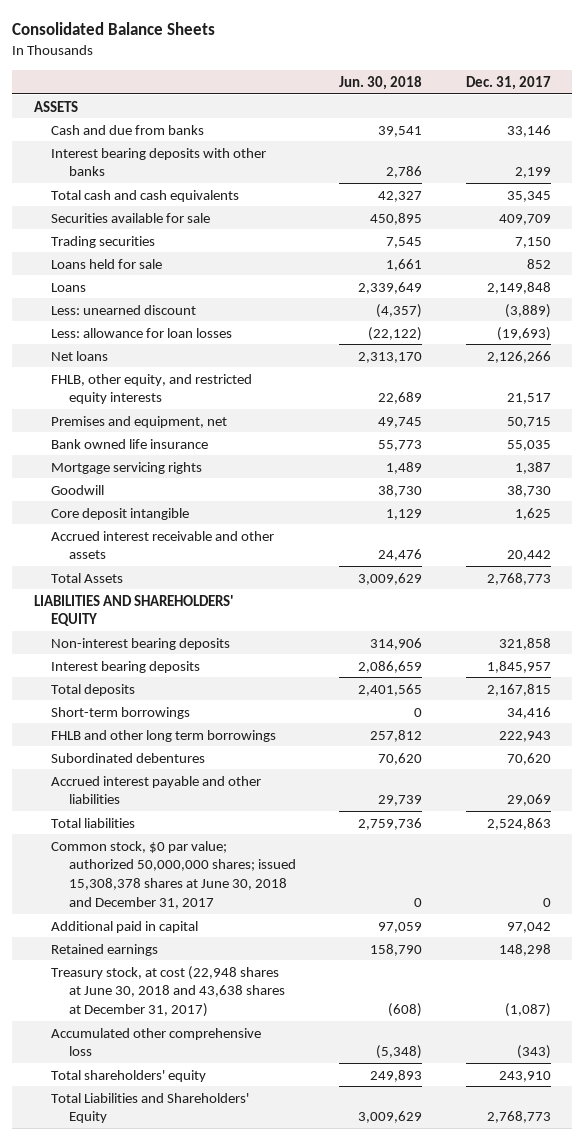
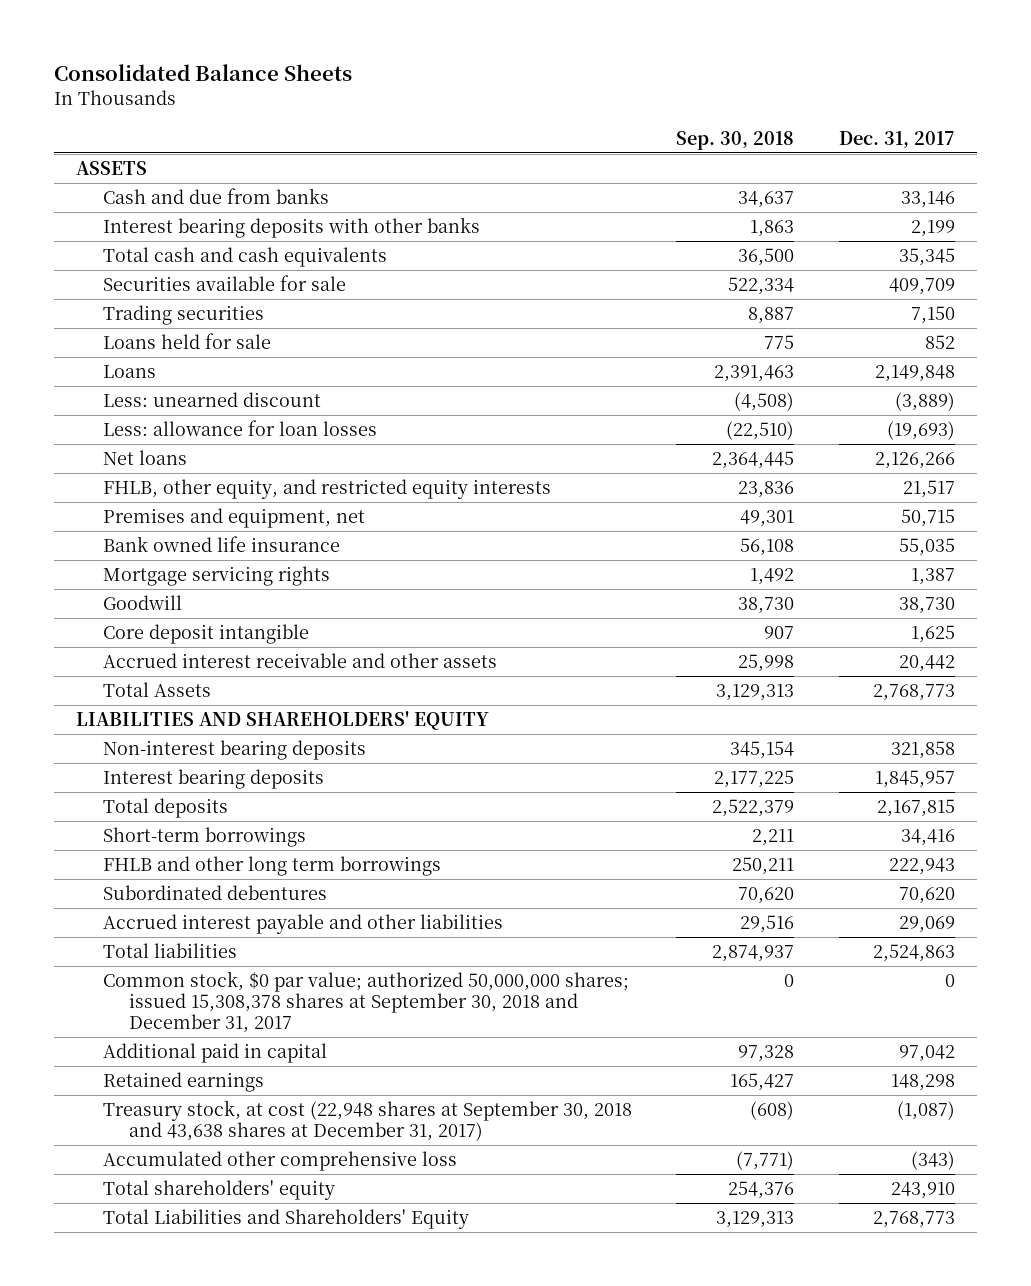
[339,75,423,90] Jun. 30, 2018 -> none
none -> [676,130,795,150] Sep. 30, 2018
[51,840,296,909] Common stock, $0 par value; authorized 50,000,000 shares; issued 15,308,378 shares at June 30, 2018 and December 31, 2017 -> [102,971,629,1033] Common stock, $0 par value; authorized 50,000,000 shares; issued 15,308,378 shares at September 30, 2018 and December 31, 2017
[51,965,285,1018] Treasury stock, at cost (22,948 shares at June 30, 2018 and 43,638 shares at December 31, 2017) -> [102,1100,632,1142] Treasury stock, at cost (22,948 shares at September 30, 2018 and 43,638 shares at December 31, 2017)

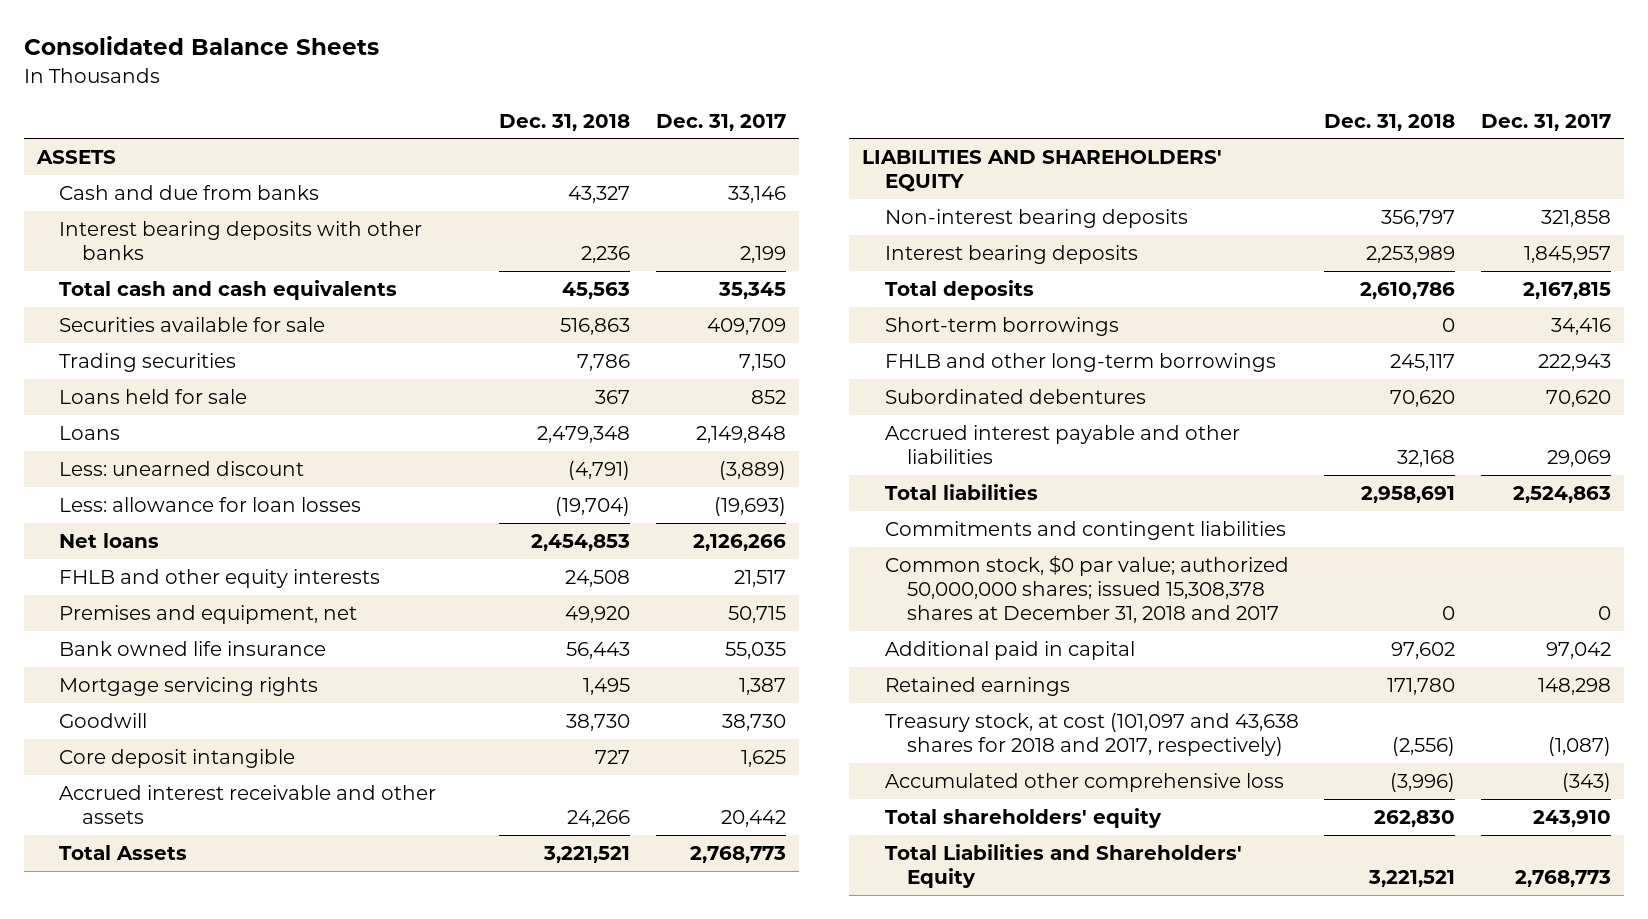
[676,130,795,150] Sep. 30, 2018 -> none
none -> [499,113,631,131] Dec. 31, 2018
[102,479,551,500] FHLB, other equity, and restricted equity interests -> [59,568,381,588] FHLB and other equity interests
[102,856,441,877] FHLB and other long term borrowings -> [884,352,1276,372] FHLB and other long-term borrowings
none -> [884,520,1286,540] Commitments and contingent liabilities
[102,971,629,1033] Common stock, $0 par value; authorized 50,000,000 shares; issued 15,308,378 shares at September 30, 2018 and December 31, 2017 -> [884,554,1289,624] Common stock, $0 par value; authorized 50,000,000 shares; issued 15,308,378 shares at December 31, 2018 and 2017
[102,1100,632,1142] Treasury stock, at cost (22,948 shares at September 30, 2018 and 43,638 shares at December 31, 2017) -> [884,712,1299,757] Treasury stock, at cost (101,097 and 43,638 shares for 2018 and 2017, respectively)

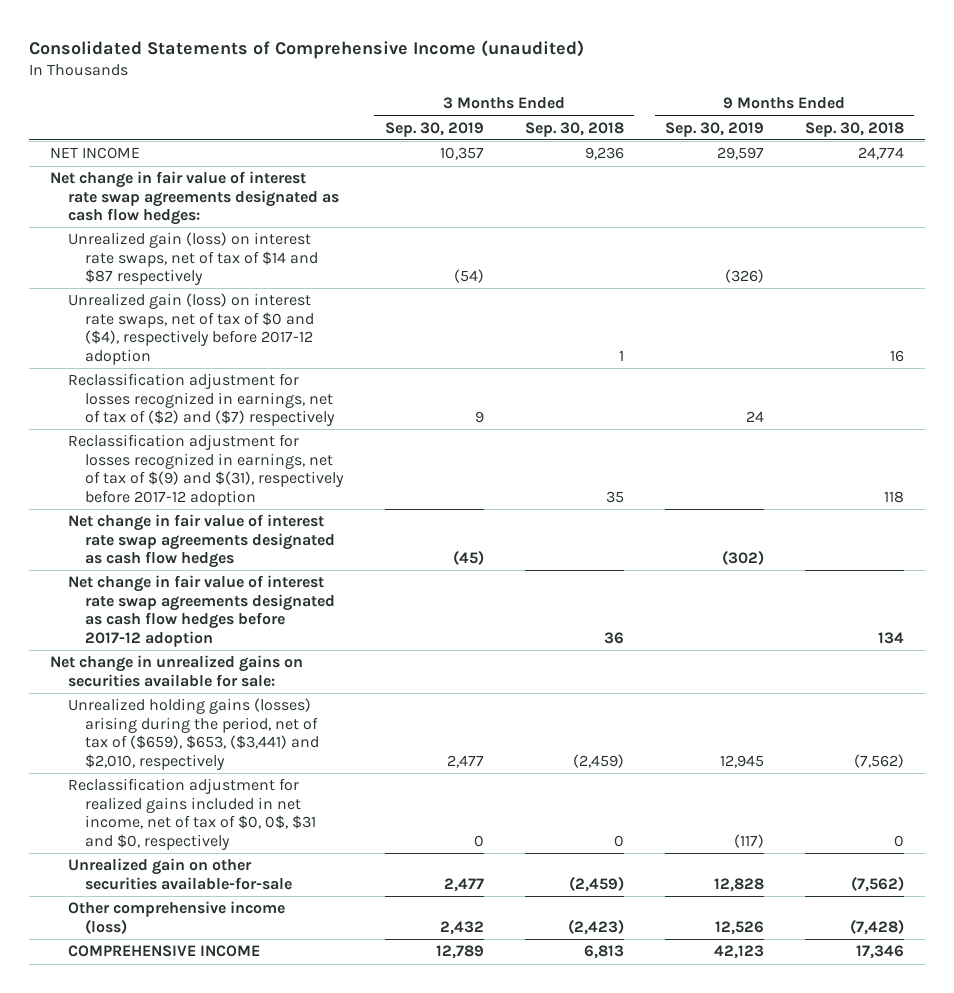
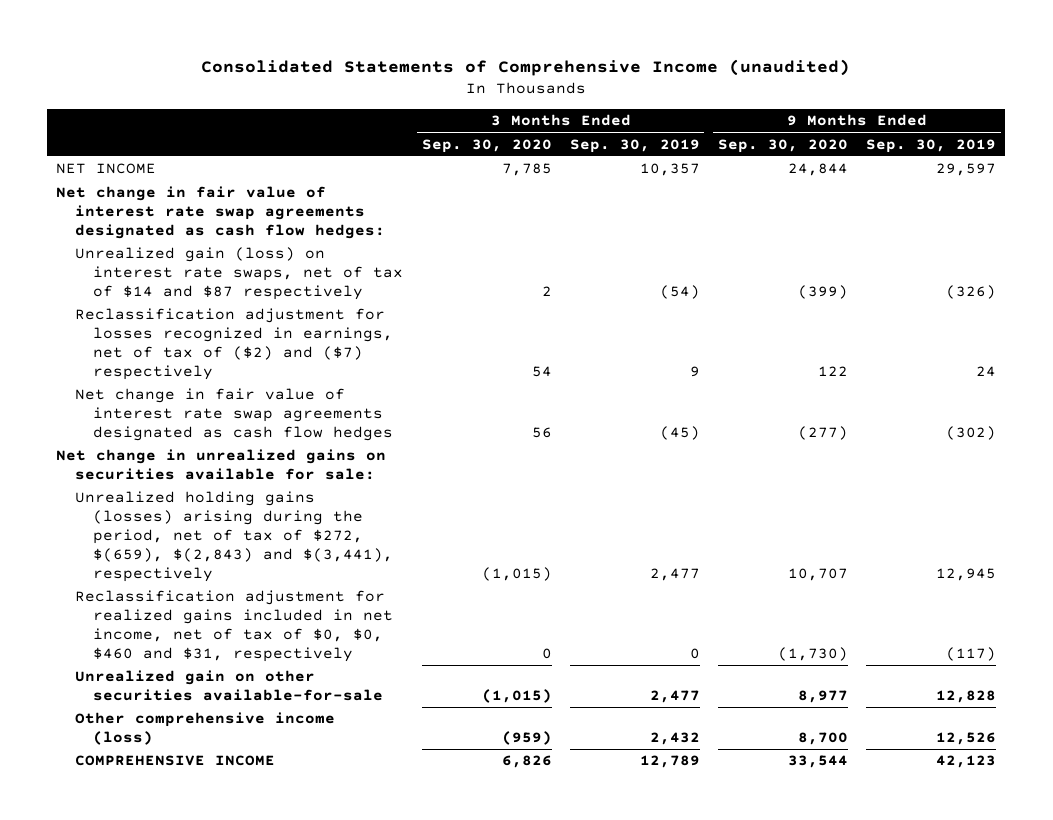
[524,121,624,137] Sep. 30, 2018 -> none
[805,121,905,137] Sep. 30, 2018 -> none
none -> [421,138,552,153] Sep. 30, 2020
none -> [717,138,848,153] Sep. 30, 2020
[67,293,315,365] Unrealized gain (loss) on interest rate swaps, net of tax of $0 and ($4), respectively before 2017-12 adoption -> none
[67,434,345,506] Reclassification adjustment for losses recognized in earnings, net of tax of $(9) and $(31), respectively before 2017-12 adoption -> none
[67,575,336,647] Net change in fair value of interest rate swap agreements designated as cash flow hedges before 2017-12 adoption -> none
[67,698,320,770] Unrealized holding gains (losses) arising during the period, net of tax of ($659), $653, ($3,441) and $2,010, respectively -> [74,491,394,582] Unrealized holding gains (losses) arising during the period, net of tax of $272, $(659), $(2,843) and $(3,441), respectively
[67,778,317,850] Reclassification adjustment for realized gains included in net income, net of tax of $0, 0$, $31 and $0, respectively -> [74,590,394,663] Reclassification adjustment for realized gains included in net income, net of tax of $0, $0, $460 and $31, respectively

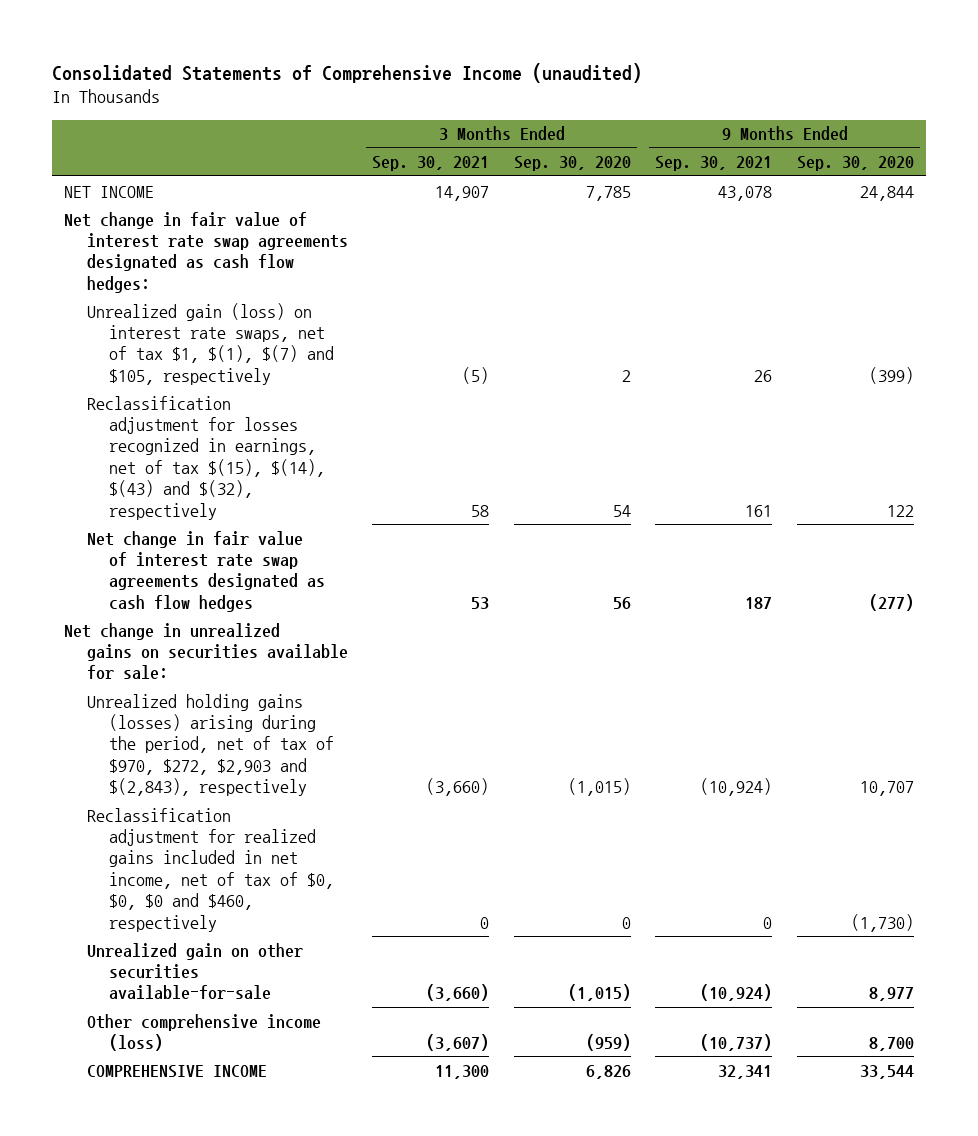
[569,138,700,153] Sep. 30, 2019 -> none
[866,138,997,153] Sep. 30, 2019 -> none
none -> [372,156,490,172] Sep. 30, 2021
none -> [655,156,773,172] Sep. 30, 2021
[74,247,404,301] Unrealized gain (loss) on interest rate swaps, net of tax of $14 and $87 respectively -> [86,302,335,385] Unrealized gain (loss) on interest rate swaps, net of tax $1, $(1), $(7) and $105, respectively
[74,308,394,381] Reclassification adjustment for losses recognized in earnings, net of tax of ($2) and ($7) respectively -> [86,395,326,520] Reclassification adjustment for losses recognized in earnings, net of tax $(15), $(14), $(43) and $(32), respectively
[74,491,394,582] Unrealized holding gains (losses) arising during the period, net of tax of $272, $(659), $(2,843) and $(3,441), respectively -> [86,693,335,797] Unrealized holding gains (losses) arising during the period, net of tax of $970, $272, $2,903 and $(2,843), respectively
[74,590,394,663] Reclassification adjustment for realized gains included in net income, net of tax of $0, $0, $460 and $31, respectively -> [86,807,335,932] Reclassification adjustment for realized gains included in net income, net of tax of $0, $0, $0 and $460, respectively

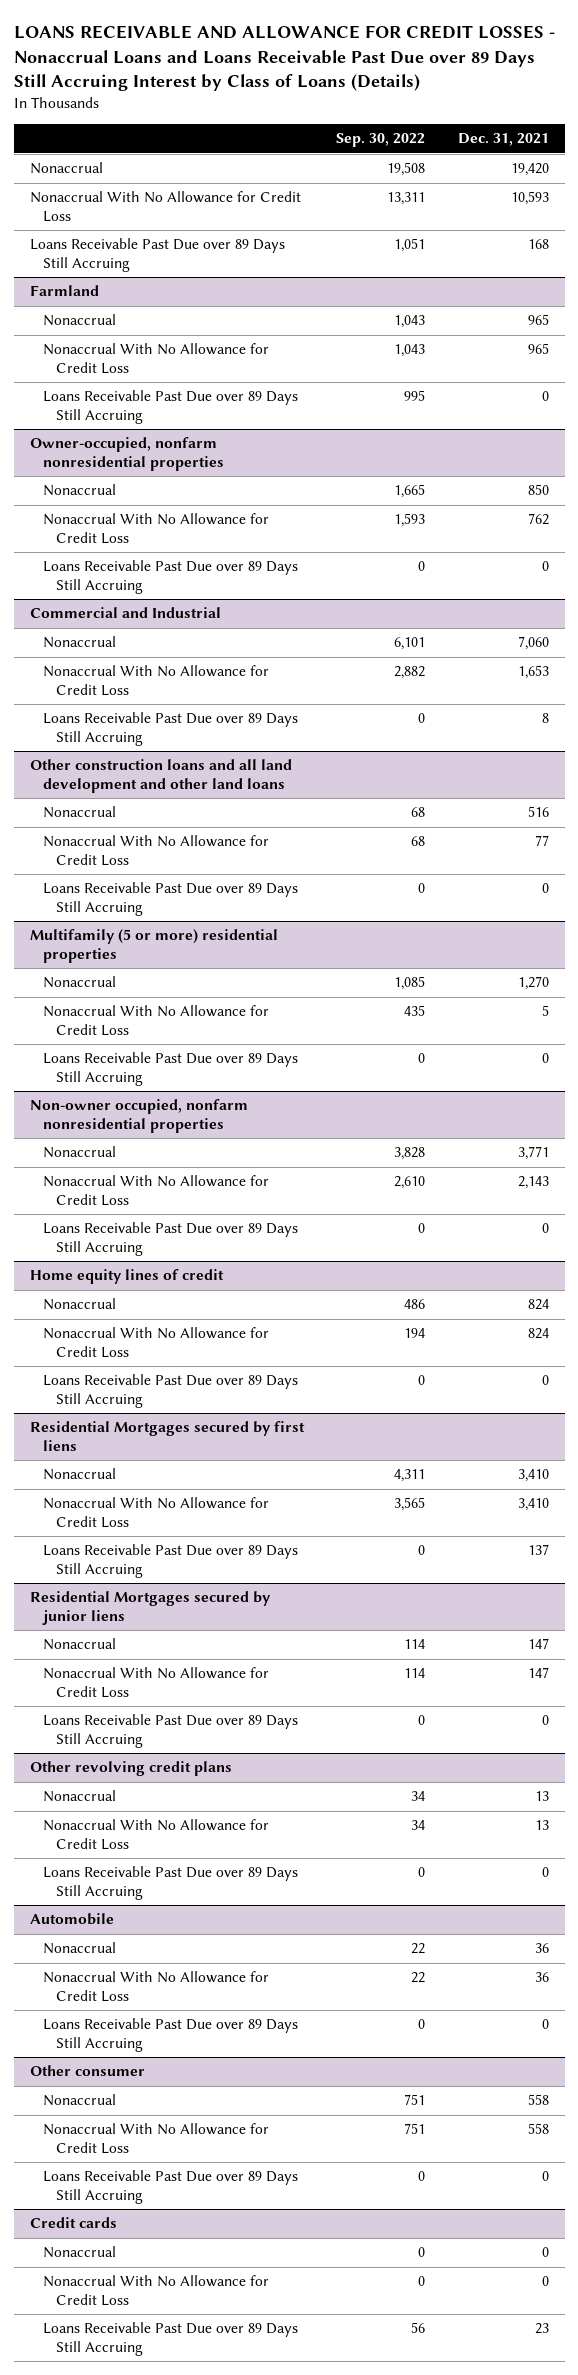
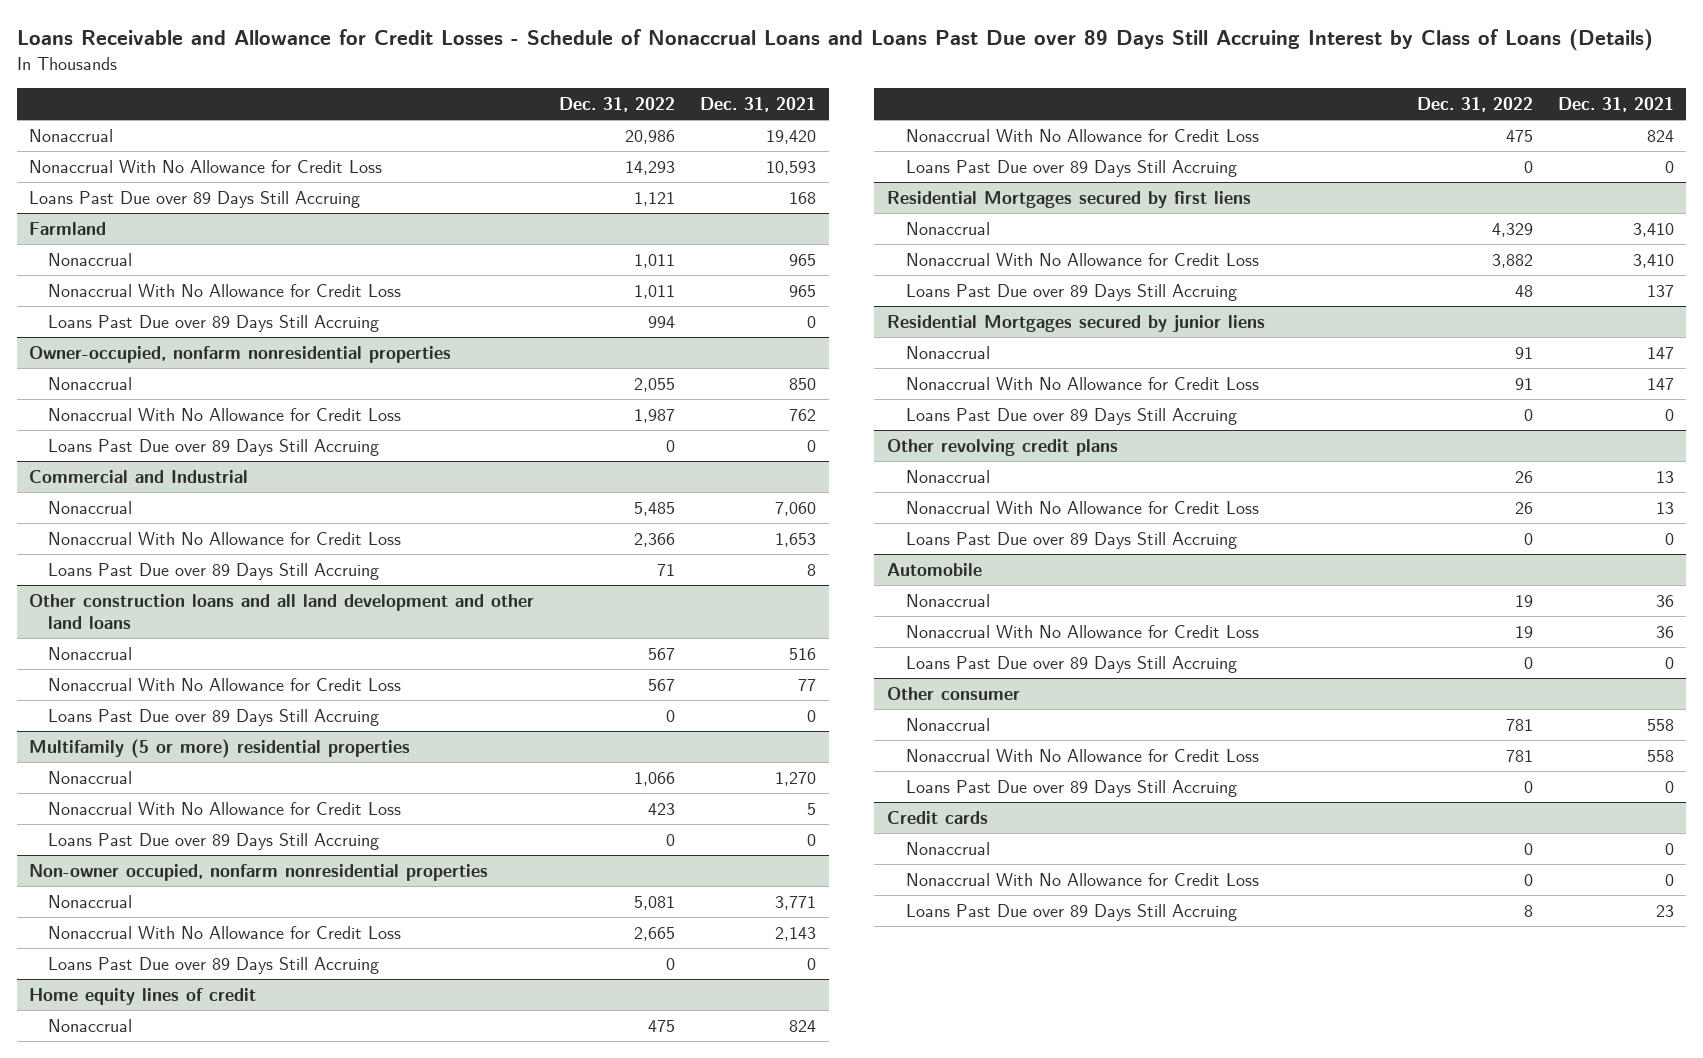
[13,25,555,92] LOANS RECEIVABLE AND ALLOWANCE FOR CREDIT LOSSES - Nonaccrual Loans and Loans Receivable Past Due over 89 Days Still Accruing Interest by Class of Loans (Details) -> [16,29,1653,52] Loans Receivable and Allowance for Credit Losses - Schedule of Nonaccrual Loans and Loans Past Due over 89 Days Still Accruing Interest by Class of Loans (Details)
[336,133,426,148] Sep. 30, 2022 -> none
none -> [559,97,676,113] Dec. 31, 2022
[29,238,285,272] Loans Receivable Past Due over 89 Days Still Accruing -> [29,191,361,209] Loans Past Due over 89 Days Still Accruing
[43,390,299,424] Loans Receivable Past Due over 89 Days Still Accruing -> [48,315,380,333] Loans Past Due over 89 Days Still Accruing
[43,560,299,594] Loans Receivable Past Due over 89 Days Still Accruing -> [48,439,380,457] Loans Past Due over 89 Days Still Accruing
[43,712,299,746] Loans Receivable Past Due over 89 Days Still Accruing -> [48,563,380,581] Loans Past Due over 89 Days Still Accruing
[43,882,299,916] Loans Receivable Past Due over 89 Days Still Accruing -> [48,709,380,727] Loans Past Due over 89 Days Still Accruing
[43,1052,299,1086] Loans Receivable Past Due over 89 Days Still Accruing -> [48,833,380,851] Loans Past Due over 89 Days Still Accruing
[43,1222,299,1256] Loans Receivable Past Due over 89 Days Still Accruing -> [48,957,380,975] Loans Past Due over 89 Days Still Accruing
[43,1374,299,1408] Loans Receivable Past Due over 89 Days Still Accruing -> [905,160,1237,178] Loans Past Due over 89 Days Still Accruing
[43,1544,299,1578] Loans Receivable Past Due over 89 Days Still Accruing -> [905,284,1237,302] Loans Past Due over 89 Days Still Accruing
[43,1714,299,1748] Loans Receivable Past Due over 89 Days Still Accruing -> [905,408,1237,426] Loans Past Due over 89 Days Still Accruing
[43,1866,299,1900] Loans Receivable Past Due over 89 Days Still Accruing -> [905,532,1237,550] Loans Past Due over 89 Days Still Accruing
[43,2018,299,2052] Loans Receivable Past Due over 89 Days Still Accruing -> [905,656,1237,674] Loans Past Due over 89 Days Still Accruing
[43,2170,299,2204] Loans Receivable Past Due over 89 Days Still Accruing -> [905,780,1237,798] Loans Past Due over 89 Days Still Accruing
[43,2322,299,2356] Loans Receivable Past Due over 89 Days Still Accruing -> [905,904,1237,922] Loans Past Due over 89 Days Still Accruing

